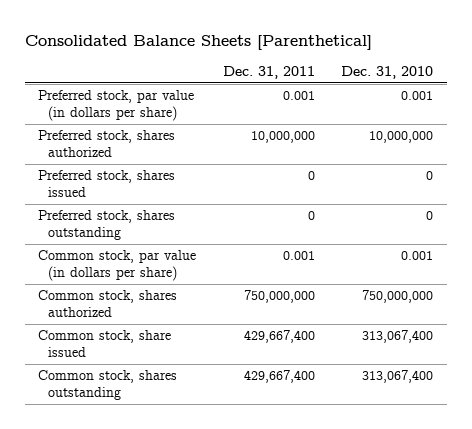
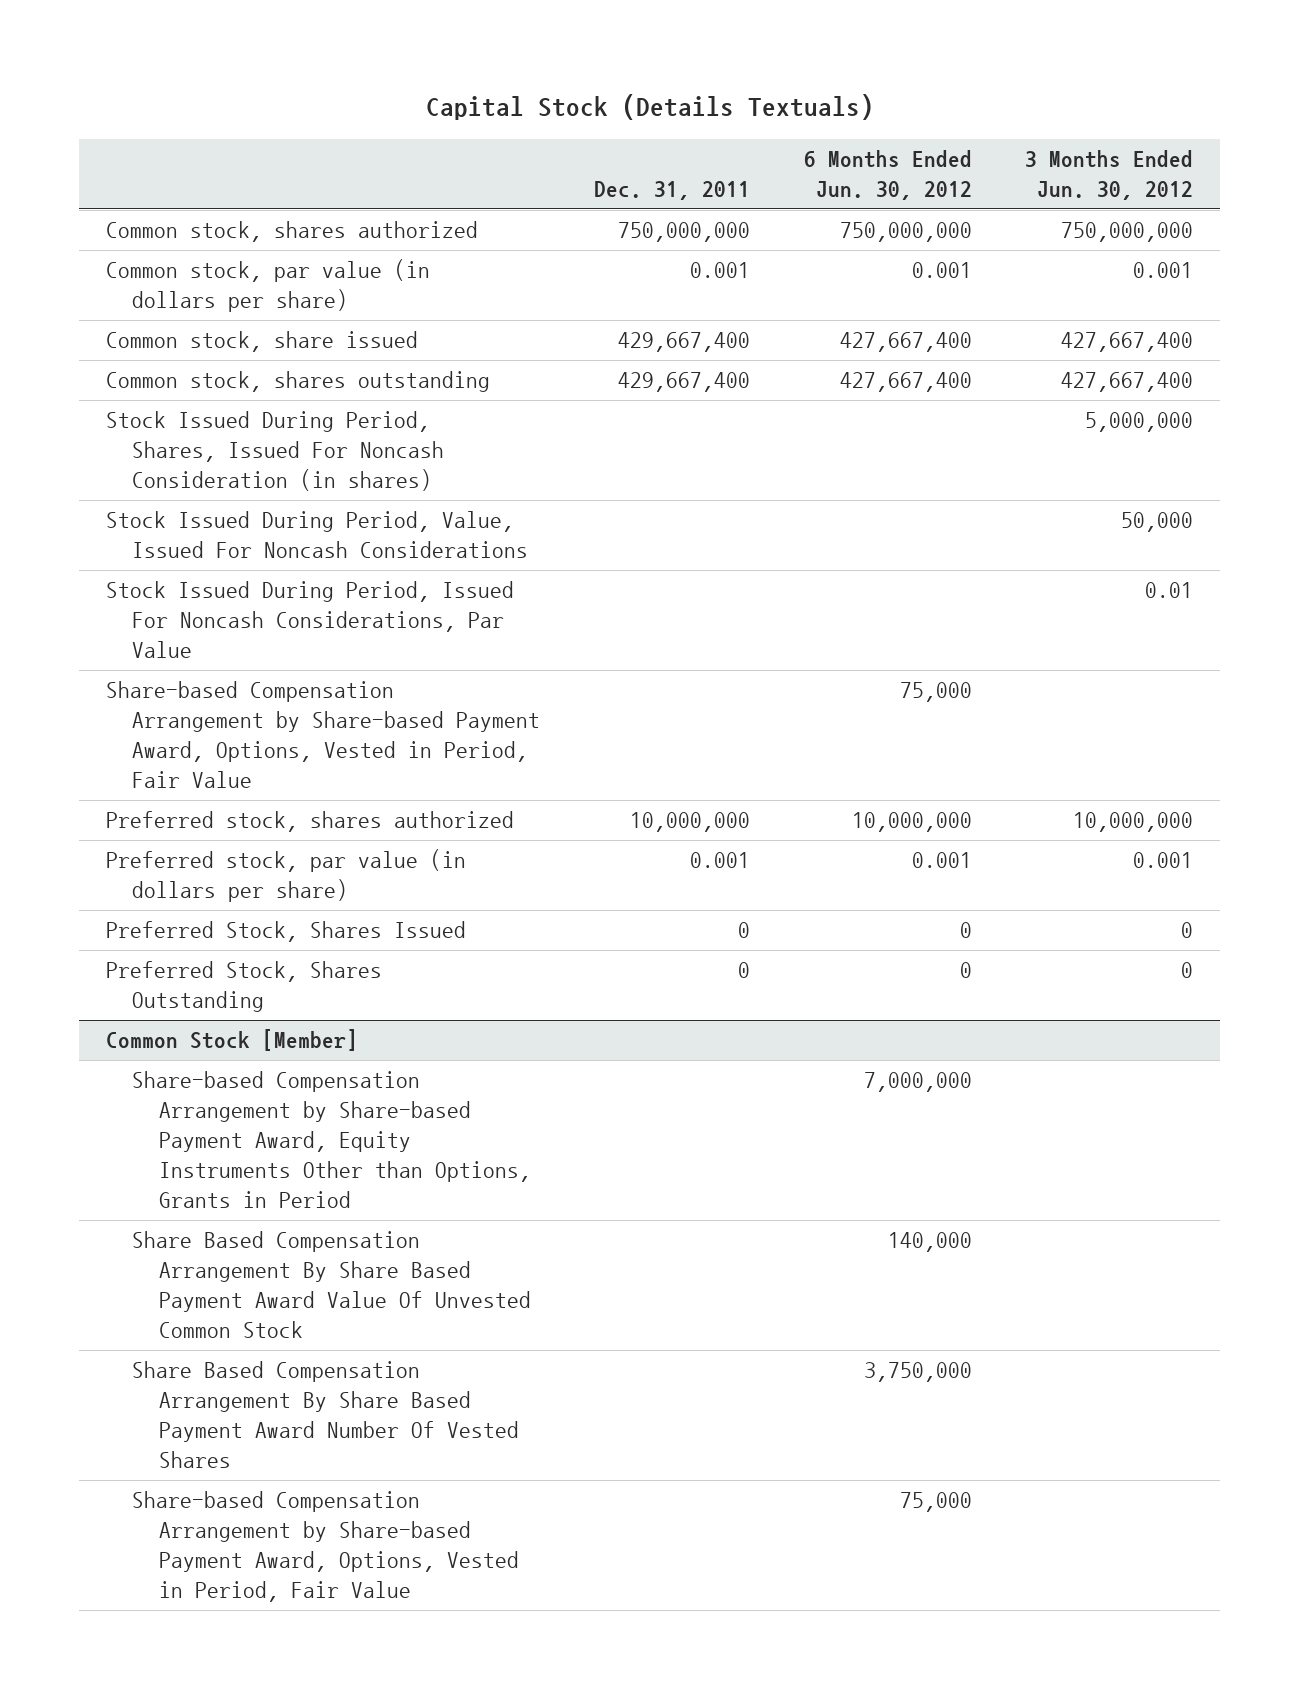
[25,34,373,50] Consolidated Balance Sheets [Parenthetical] -> [425,94,874,121] Capital Stock (Details Textuals)
[341,65,434,79] Dec. 31, 2010 -> none
none -> [803,150,972,200] 6 Months Ended Jun. 30, 2012
none -> [1025,150,1194,200] 3 Months Ended Jun. 30, 2012
[38,170,176,197] Preferred stock, shares issued -> none
[38,210,176,240] Preferred stock, shares outstanding -> none
[38,250,197,281] Common stock, par value (in dollars per share) -> [106,259,431,313] Common stock, par value (in dollars per share)
none -> [106,411,445,492] Stock Issued During Period, Shares, Issued For Noncash Consideration (in shares)
none -> [106,511,529,559] Stock Issued During Period, Value, Issued For Noncash Considerations
none -> [106,581,515,659] Stock Issued During Period, Issued For Noncash Considerations, Par Value
none -> [106,681,541,789] Share-based Compensation Arrangement by Share-based Payment Award, Options, Vested in Period, Fair Value
[38,130,176,157] Preferred stock, shares authorized -> [106,811,515,833] Preferred stock, shares authorized
[38,90,195,121] Preferred stock, par value (in dollars per share) -> [106,849,467,903] Preferred stock, par value (in dollars per share)
none -> [106,921,467,943] Preferred Stock, Shares Issued
none -> [106,961,383,1013] Preferred Stock, Shares Outstanding
none -> [106,1029,359,1052] Common Stock [Member]
none -> [132,1071,531,1209] Share-based Compensation Arrangement by Share-based Payment Award, Equity Instruments Other than Options, Grants in Period
none -> [132,1231,531,1339] Share Based Compensation Arrangement By Share Based Payment Award Value Of Unvested Common Stock
none -> [132,1361,519,1469] Share Based Compensation Arrangement By Share Based Payment Award Number Of Vested Shares
none -> [132,1491,519,1603] Share-based Compensation Arrangement by Share-based Payment Award, Options, Vested in Period, Fair Value

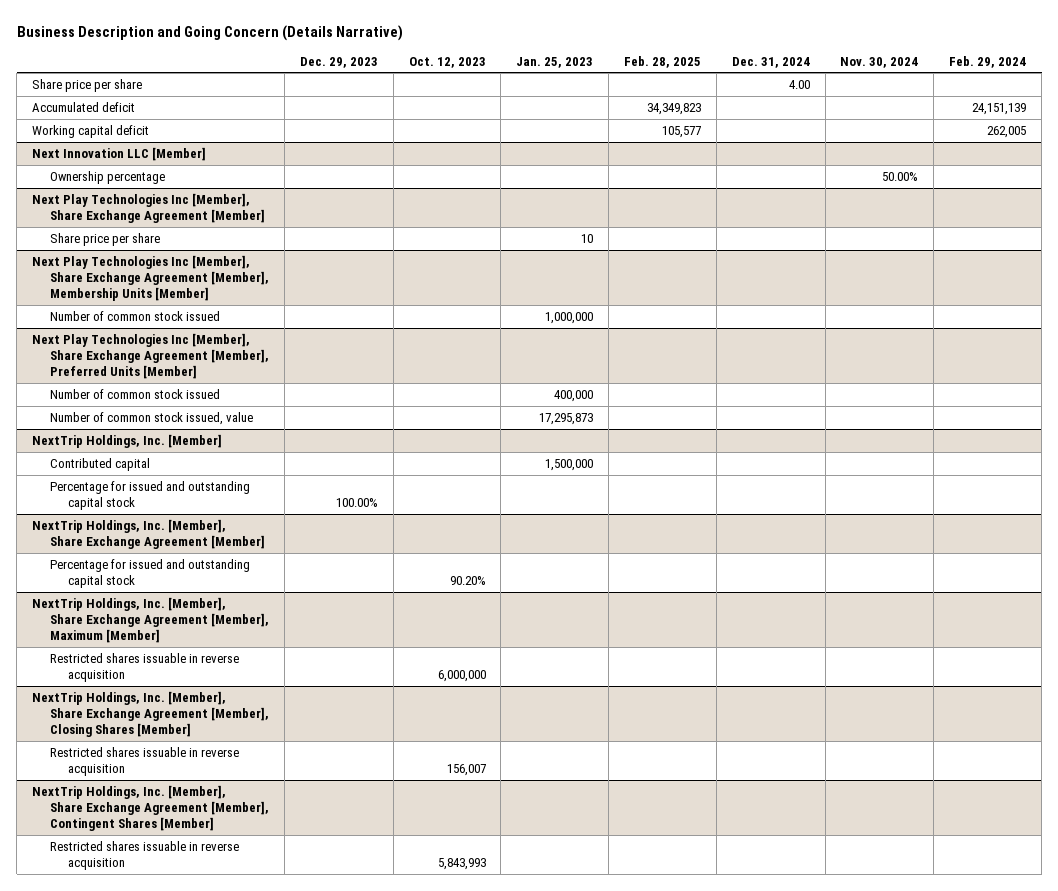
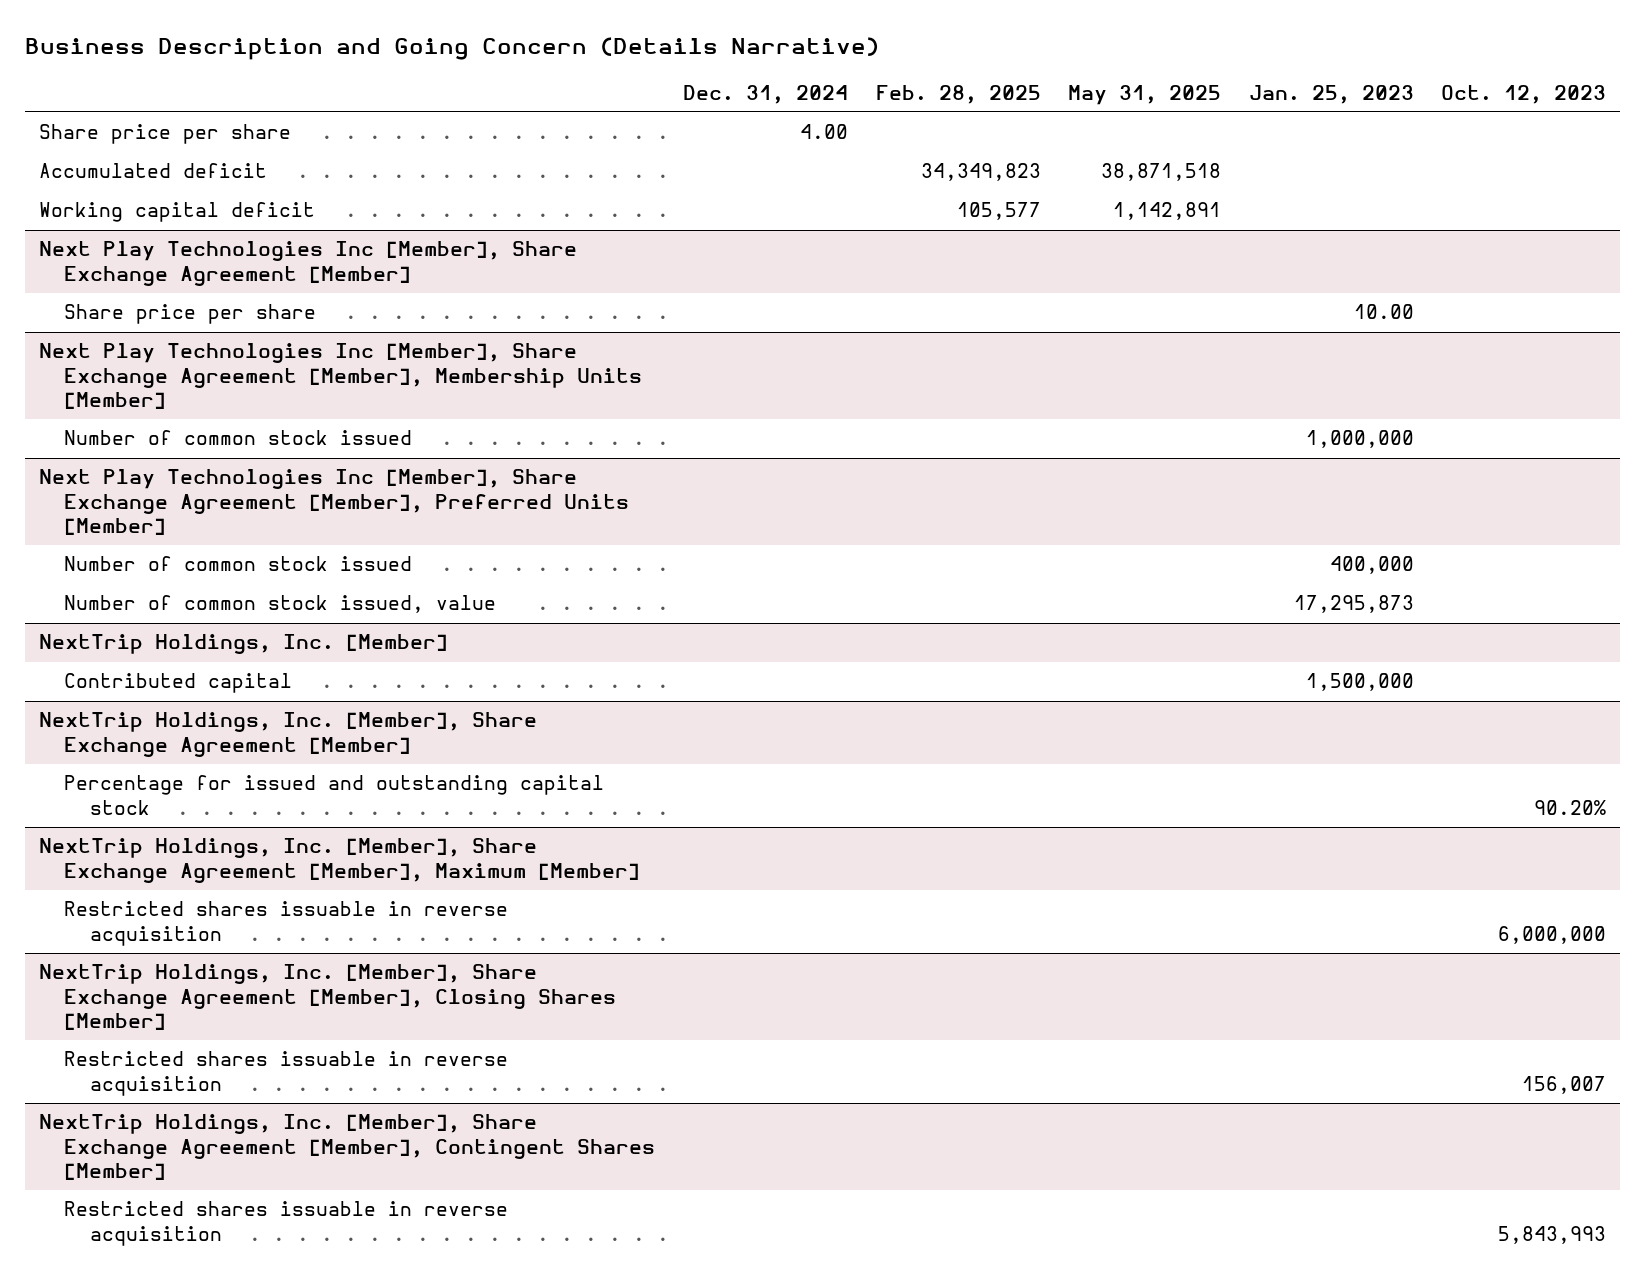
[299,56,378,68] Dec. 29, 2023 -> none
[840,56,919,68] Nov. 30, 2024 -> none
[949,55,1027,68] Feb. 29, 2024 -> none
none -> [1068,84,1222,105] May 31, 2025
[32,147,207,162] Next Innovation LLC [Member] -> none
[50,171,166,185] Ownership percentage -> none
[581,234,594,244] 10 -> [1353,304,1414,320] 10.00
[50,481,251,511] Percentage for issued and outstanding capital stock -> none

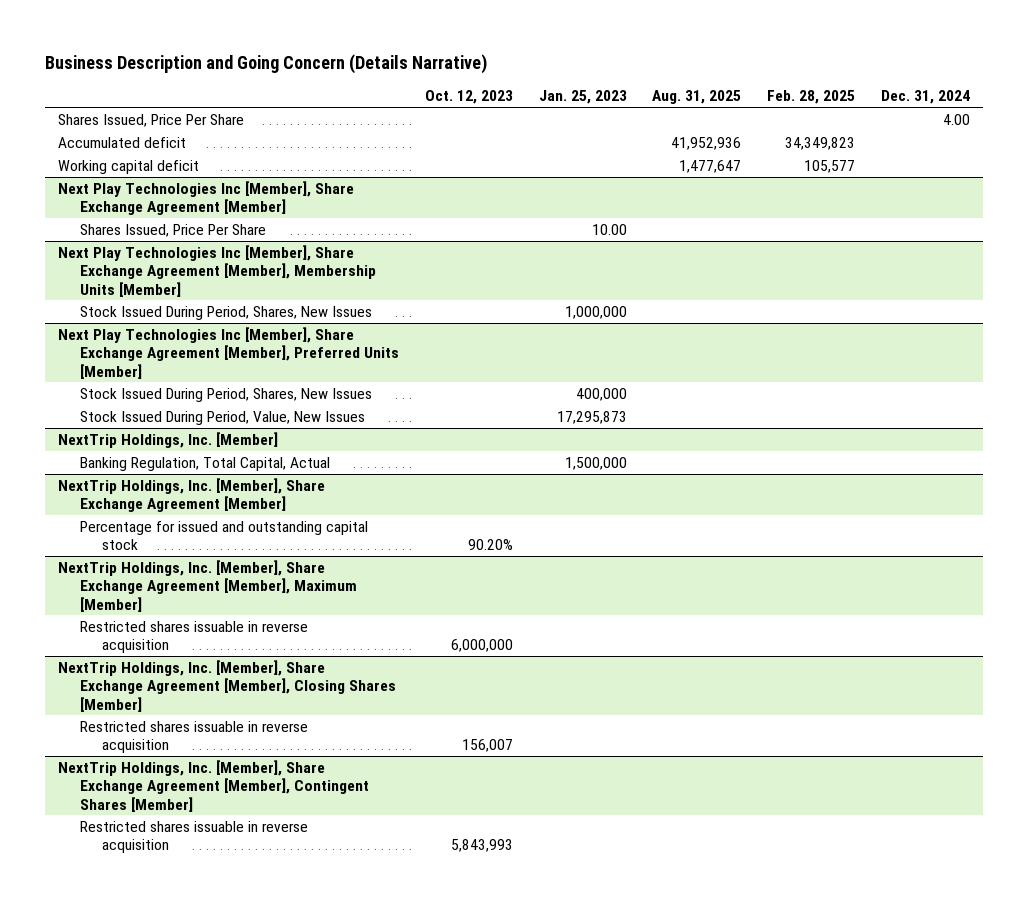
[1068,84,1222,105] May 31, 2025 -> none
none -> [652,90,742,105] Aug. 31, 2025
[38,124,291,145] Share price per share -> [58,113,245,127] Shares Issued, Price Per Share
[64,304,317,325] Share price per share -> [80,223,267,237] Shares Issued, Price Per Share
[64,430,413,446] Number of common stock issued -> [80,305,373,320] Stock Issued During Period, Shares, New Issues
[64,556,413,572] Number of common stock issued -> [80,387,373,402] Stock Issued During Period, Shares, New Issues
[64,595,497,614] Number of common stock issued, value -> [80,410,366,425] Stock Issued During Period, Value, New Issues
[64,673,293,694] Contributed capital -> [80,456,331,471] Banking Regulation, Total Capital, Actual

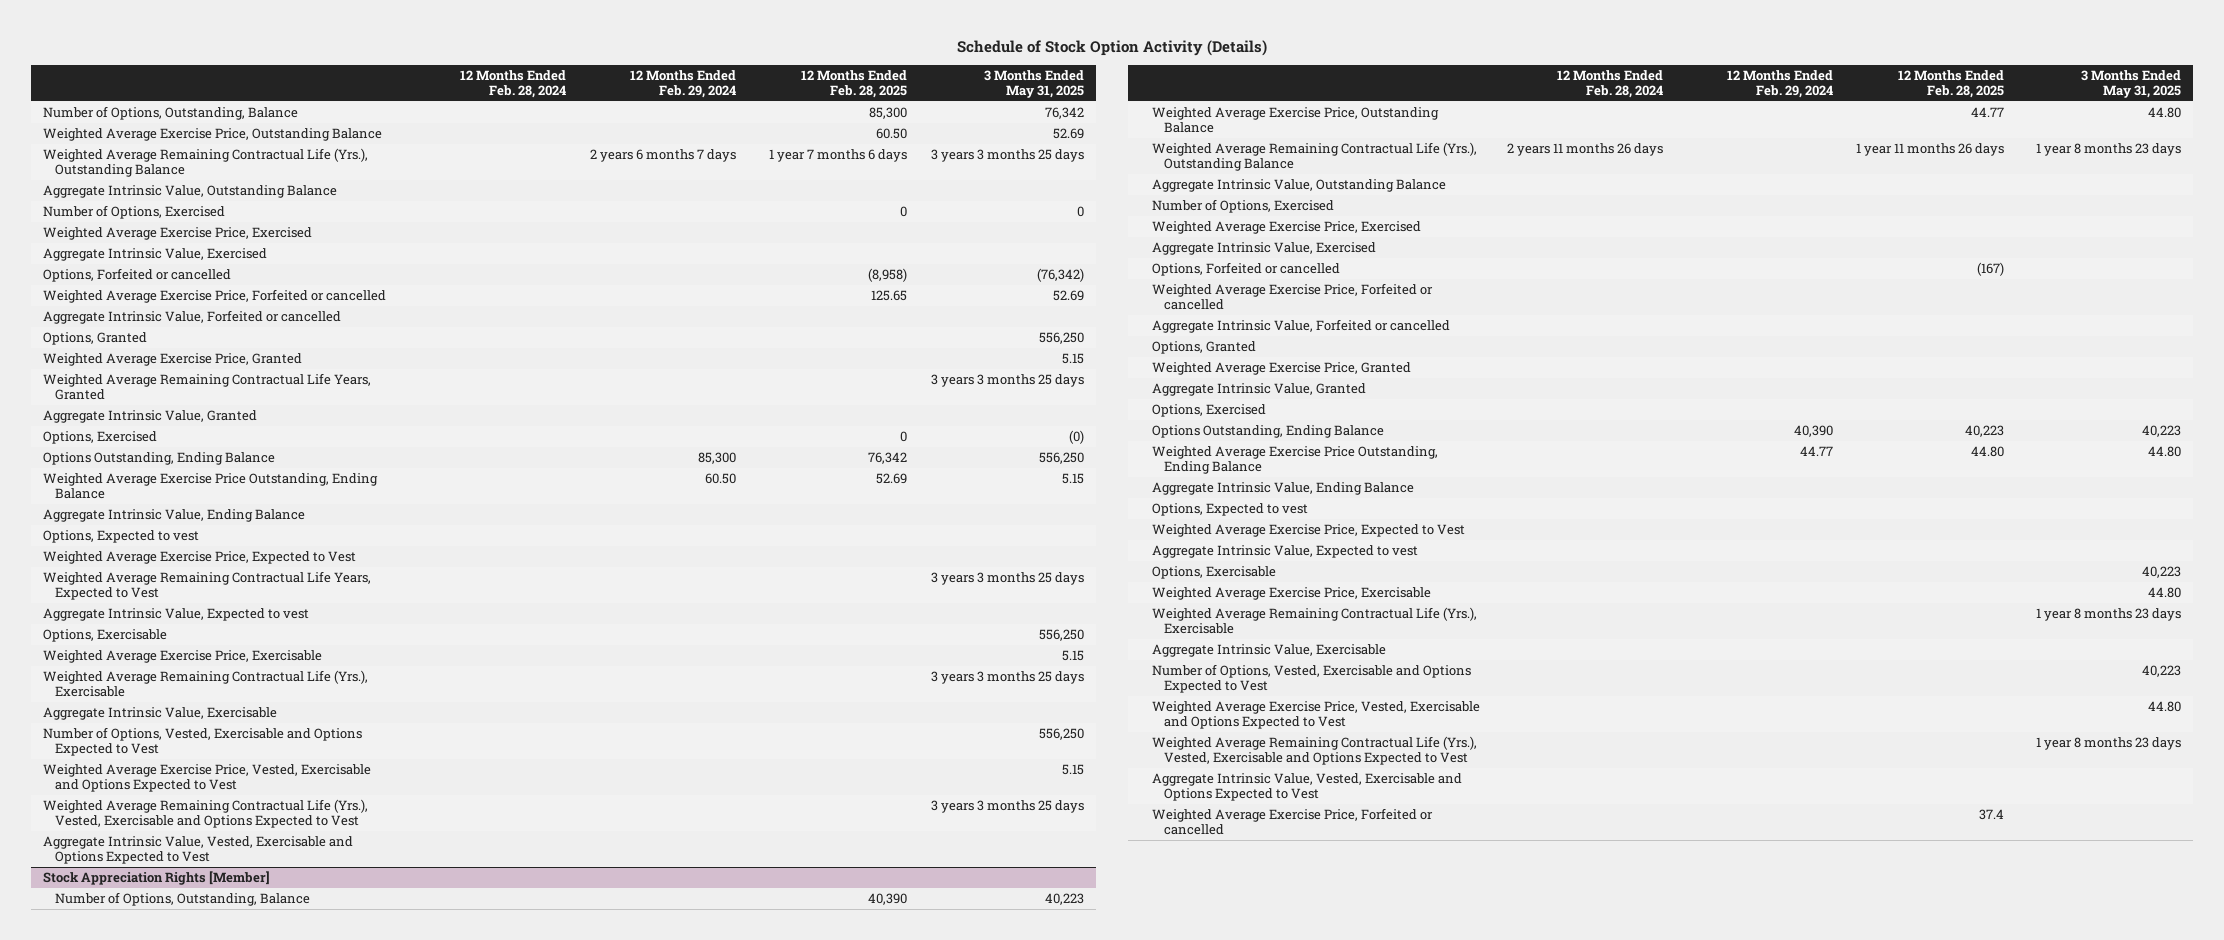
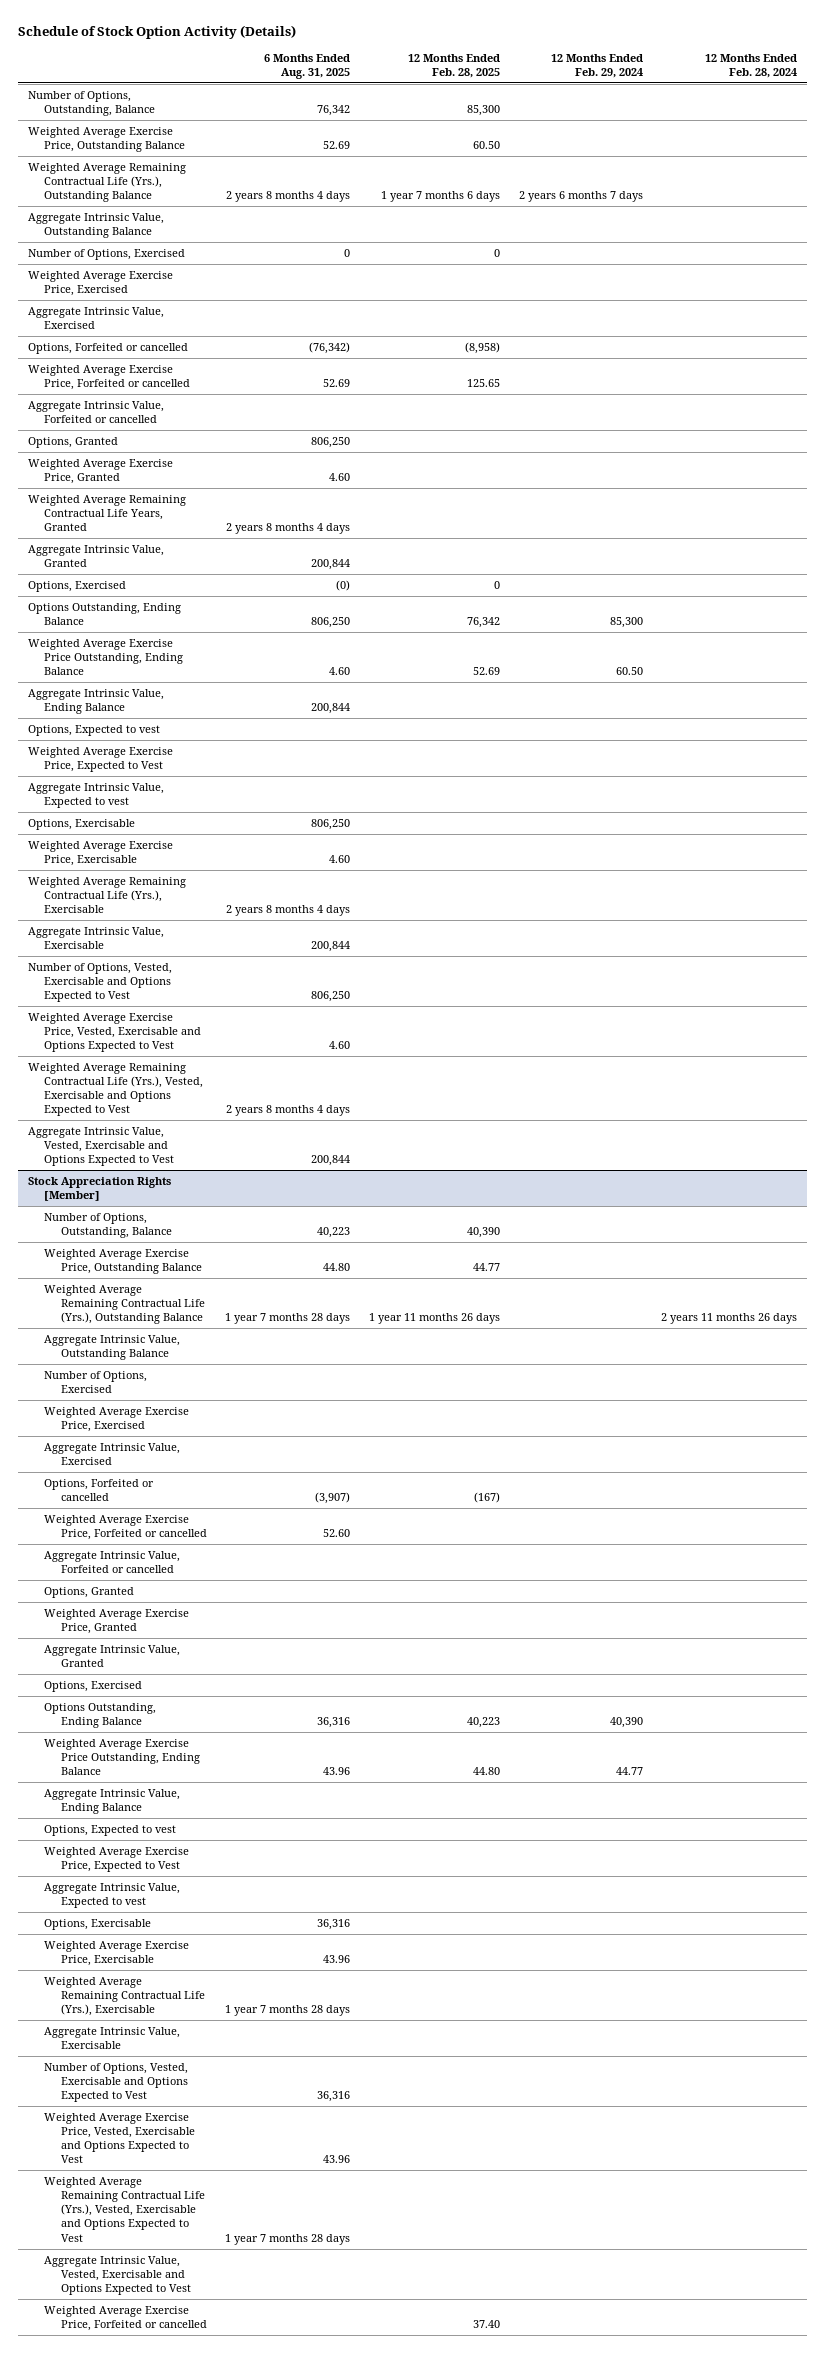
[983,69,1084,99] 3 Months Ended May 31, 2025 -> none
none -> [264,53,351,79] 6 Months Ended Aug. 31, 2025
[43,570,372,601] Weighted Average Remaining Contractual Life Years, Expected to Vest -> none
[1979,808,2005,820] 37.4 -> [473,2320,501,2329] 37.40

